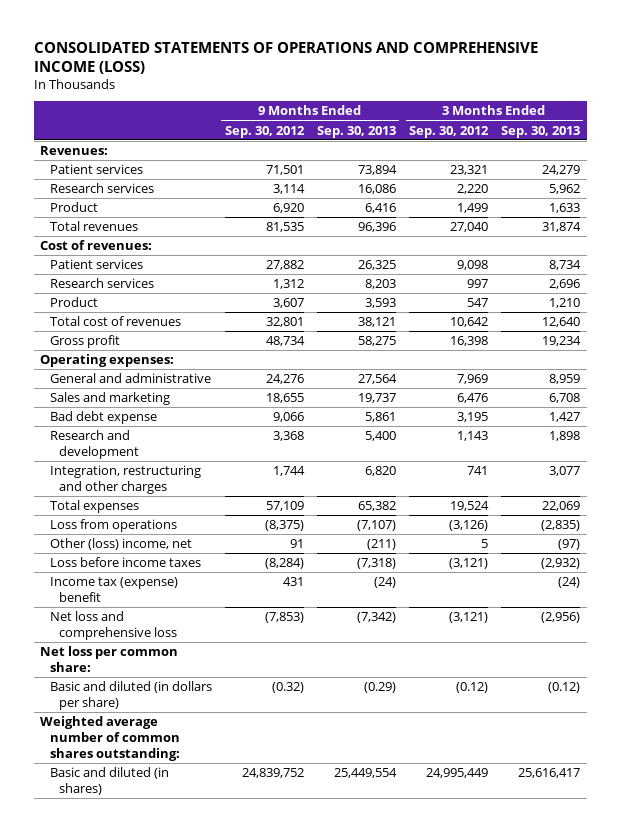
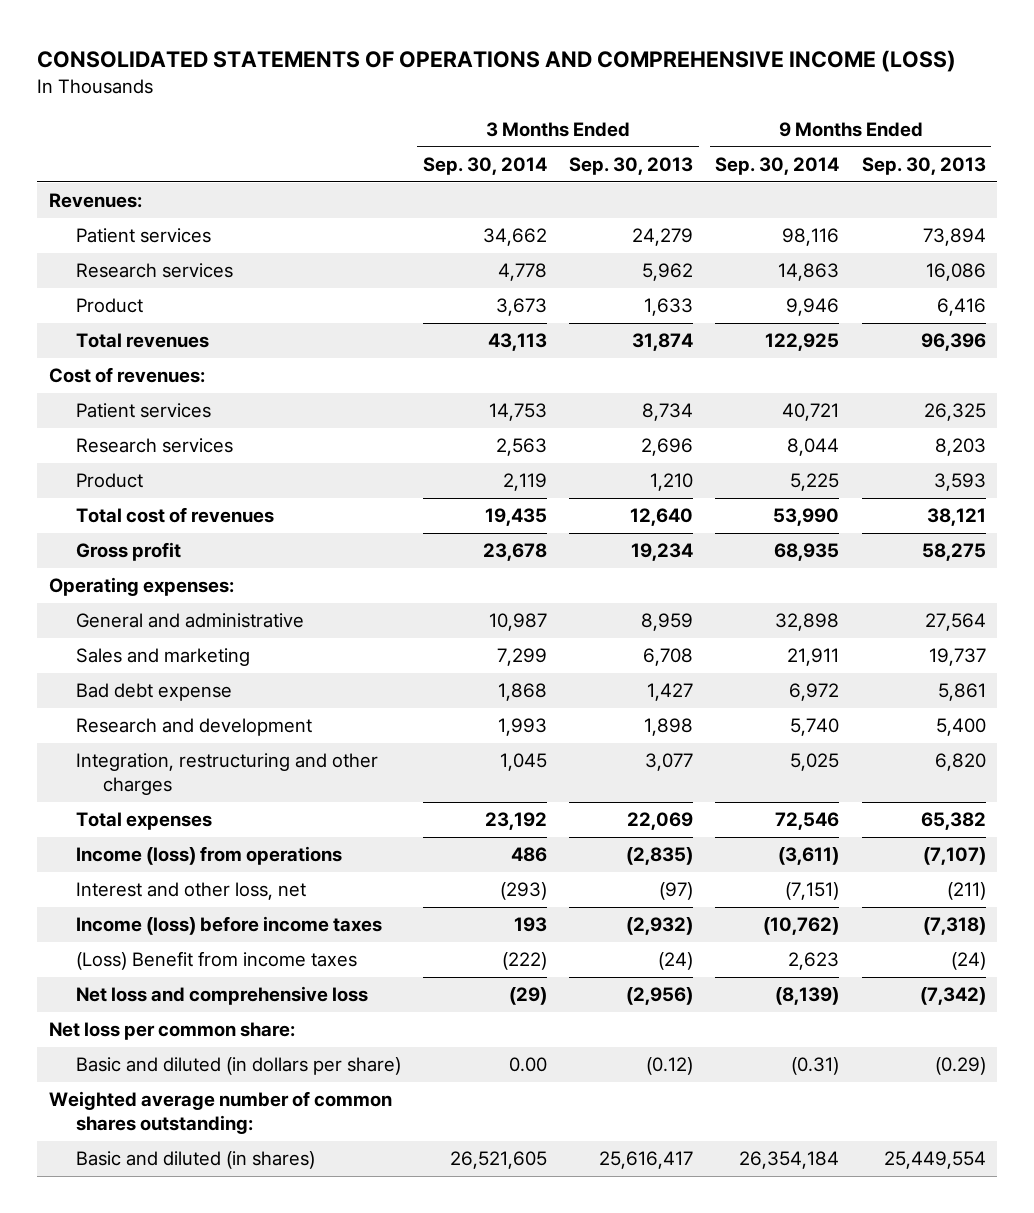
[224,125,305,138] Sep. 30, 2012 -> none
[408,125,489,138] Sep. 30, 2012 -> none
none -> [422,157,547,176] Sep. 30, 2014
none -> [715,157,840,176] Sep. 30, 2014
[49,519,177,533] Loss from operations -> [75,846,342,866] Income (loss) from operations
[49,538,192,551] Other (loss) income, net -> [75,882,306,901] Interest and other loss, net
[49,557,201,568] Loss before income taxes -> [75,916,382,936] Income (loss) before income taxes
[49,577,178,602] Income tax (expense) benefit -> [75,951,357,971] (Loss) Benefit from income taxes

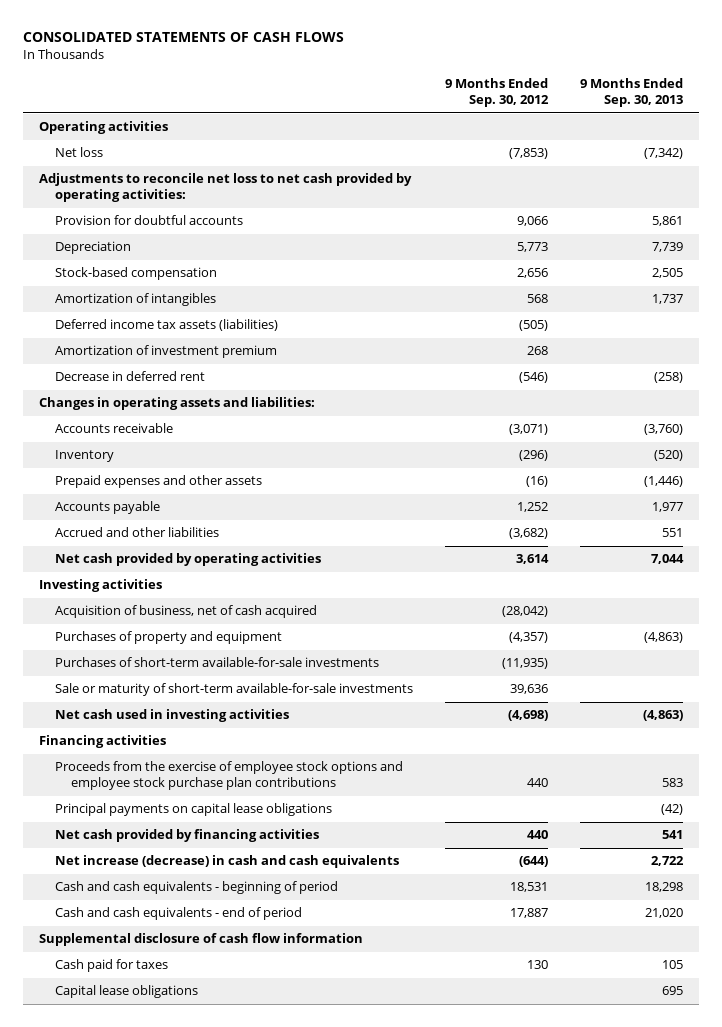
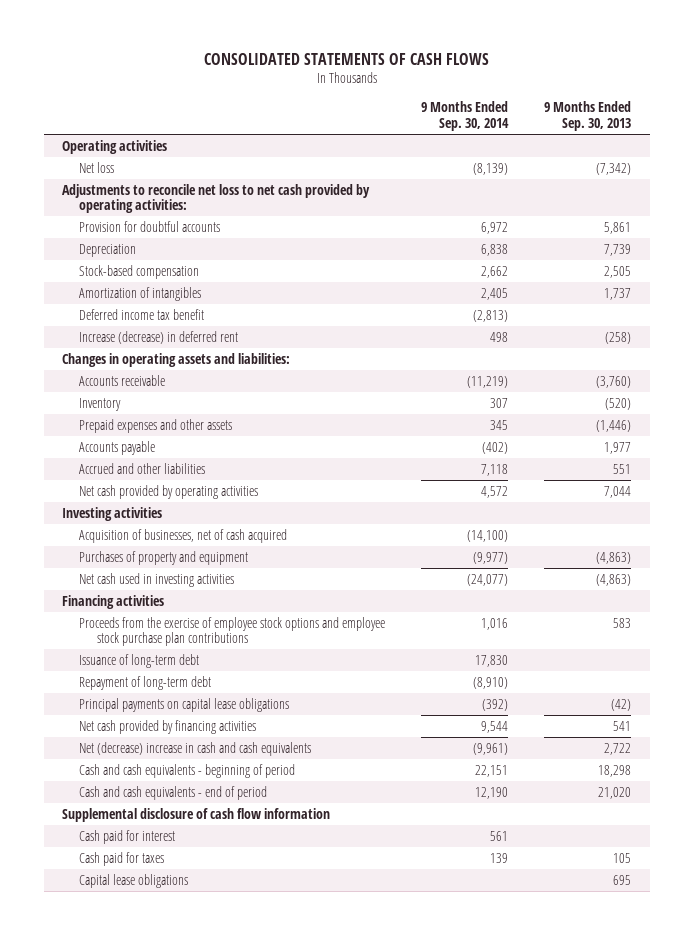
[445,78,550,108] 9 Months Ended Sep. 30, 2012 -> none
none -> [421,101,510,132] 9 Months Ended Sep. 30, 2014
[54,345,277,359] Amortization of investment premium -> none
[54,319,278,332] Deferred income tax assets (liabilities) -> [79,308,205,320] Deferred income tax benefit
[54,371,205,382] Decrease in deferred rent -> [79,330,239,344] Increase (decrease) in deferred rent
[54,605,317,619] Acquisition of business, net of cash acquired -> [79,528,288,543] Acquisition of businesses, net of cash acquired
[54,657,379,668] Purchases of short-term available-for-sale investments -> none
[54,683,413,697] Sale or maturity of short-term available-for-sale investments -> none
none -> [79,653,200,668] Issuance of long-term debt
none -> [79,675,212,690] Repayment of long-term debt
[54,855,399,869] Net increase (decrease) in cash and cash equivalents -> [79,741,312,756] Net (decrease) increase in cash and cash equivalents
none -> [79,829,176,844] Cash paid for interest

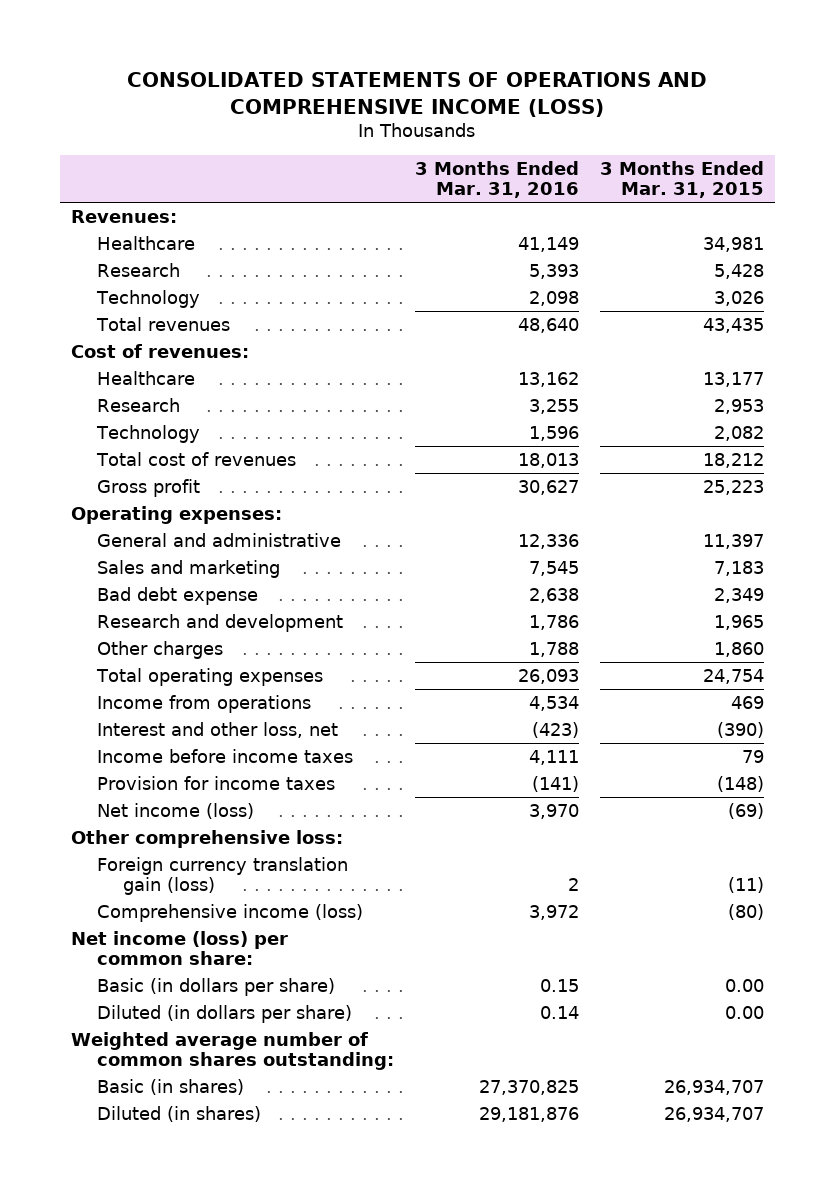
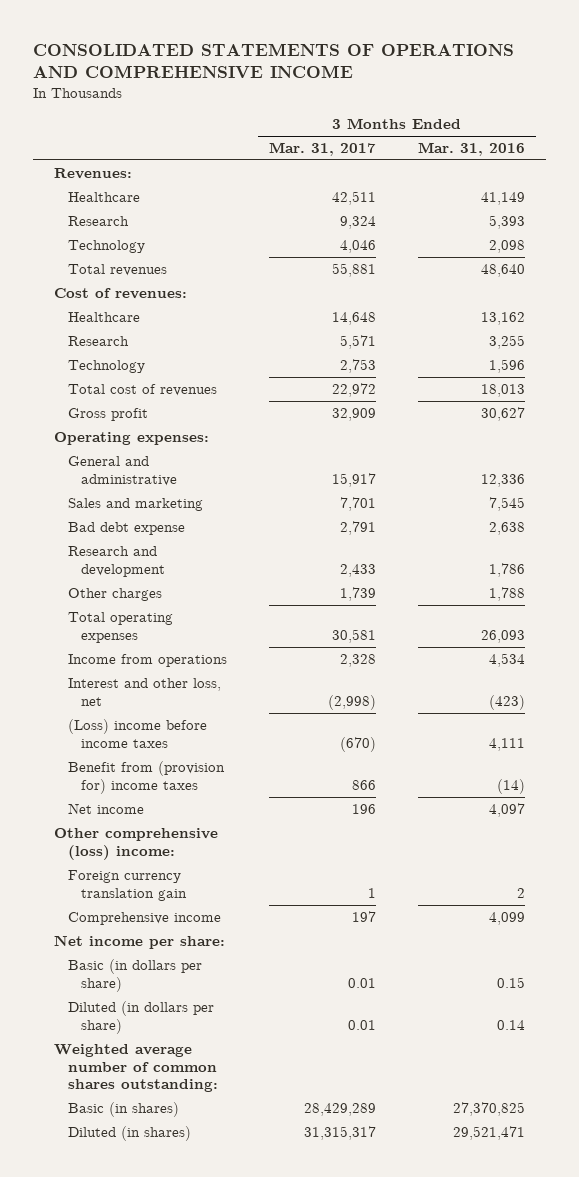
[127,72,708,117] CONSOLIDATED STATEMENTS OF OPERATIONS AND COMPREHENSIVE INCOME (LOSS) -> [33,42,515,79] CONSOLIDATED STATEMENTS OF OPERATIONS AND COMPREHENSIVE INCOME
[600,160,765,198] 3 Months Ended Mar. 31, 2015 -> none
none -> [268,142,376,157] Mar. 31, 2017
[96,748,353,763] Income before income taxes -> [67,718,207,748] (Loss) income before income taxes
[96,775,335,790] Provision for income taxes -> [67,760,225,794] Benefit from (provision for) income taxes
[531,775,579,792] (141) -> [497,778,526,794] (14)
[96,802,254,819] Net income (loss) -> [67,802,144,814] Net income
[528,803,579,819] 3,970 -> [489,802,526,817] 4,097
[70,829,343,848] Other comprehensive loss: -> [54,827,219,860] Other comprehensive (loss) income:
[96,856,348,896] Foreign currency translation gain (loss) -> [67,869,187,901] Foreign currency translation gain
[96,903,363,922] Comprehensive income (loss) -> [67,911,221,925] Comprehensive income
[528,904,579,920] 3,972 -> [489,911,526,925] 4,099
[70,930,288,966] Net income (loss) per common share: -> [54,934,226,949] Net income per share:
[478,1106,579,1122] 29,181,876 -> [453,1125,526,1140] 29,521,471

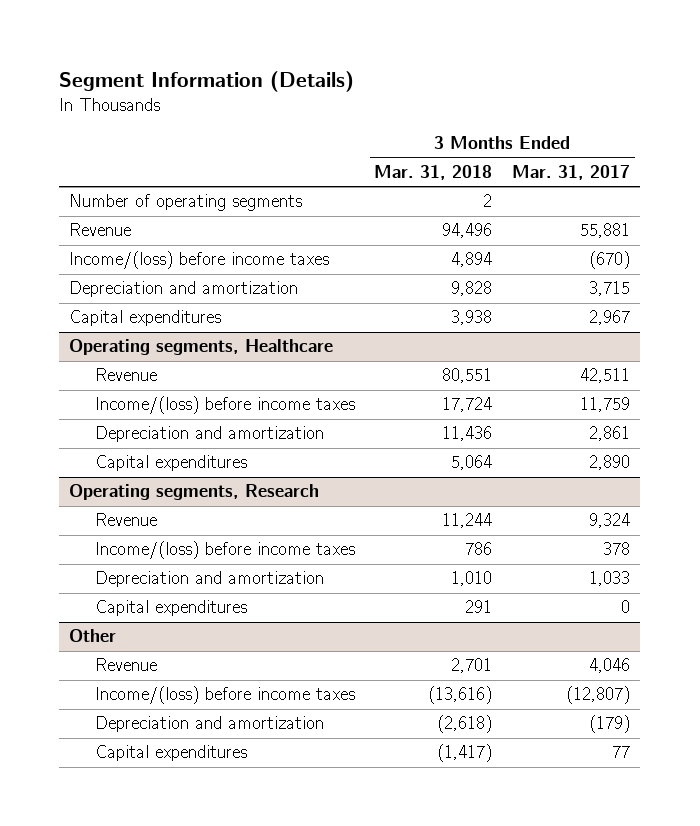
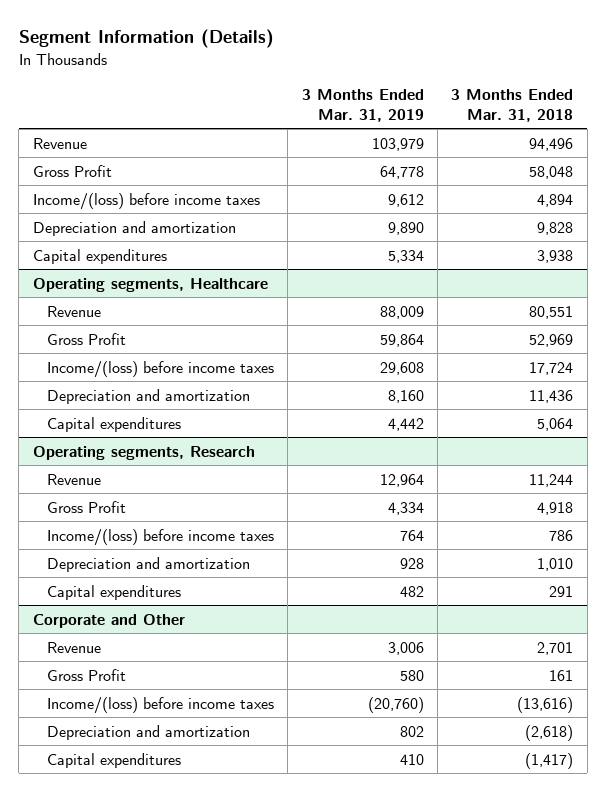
[512,164,631,180] Mar. 31, 2017 -> none
none -> [301,88,424,122] 3 Months Ended Mar. 31, 2019
[69,194,303,212] Number of operating segments -> none
none -> [32,164,112,177] Gross Profit
none -> [46,332,126,345] Gross Profit
none -> [46,500,126,513] Gross Profit
[69,629,117,643] Other -> none
none -> [32,613,185,628] Corporate and Other
none -> [46,668,126,681] Gross Profit

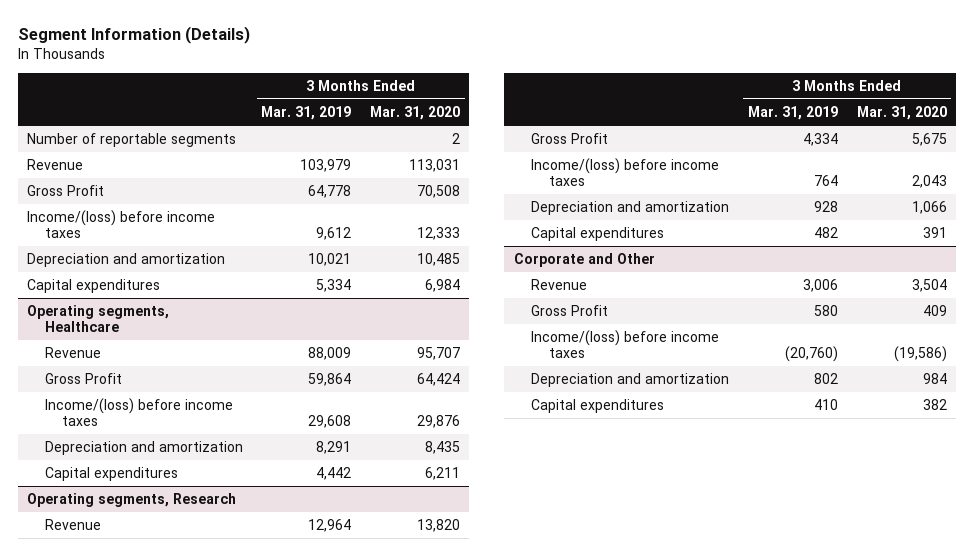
[451,88,574,122] 3 Months Ended Mar. 31, 2018 -> none
none -> [370,105,461,120] Mar. 31, 2020
none -> [27,133,237,148] Number of reportable segments
[387,221,424,235] 9,890 -> [308,253,352,267] 10,021
[387,389,424,403] 8,160 -> [316,441,352,455] 8,291

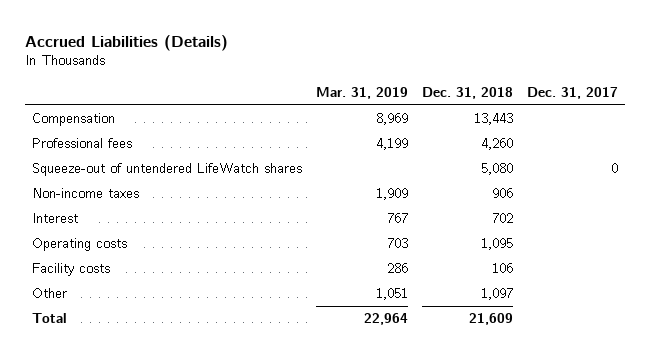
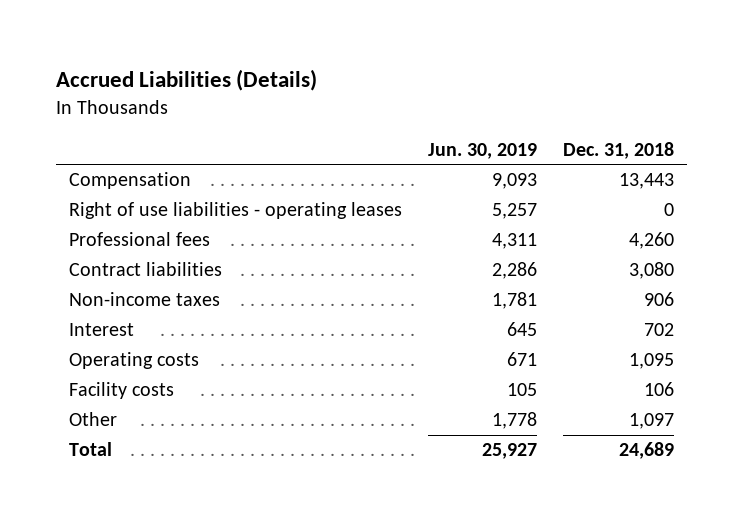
[316,86,409,99] Mar. 31, 2019 -> none
[527,86,619,99] Dec. 31, 2017 -> none
none -> [427,142,537,159] Jun. 30, 2019
none -> [68,202,402,220] Right of use liabilities - operating leases
[31,163,302,177] Squeeze-out of untendered LifeWatch shares -> none
none -> [68,262,222,277] Contract liabilities
[469,313,514,326] 21,609 -> [618,442,674,460] 24,689

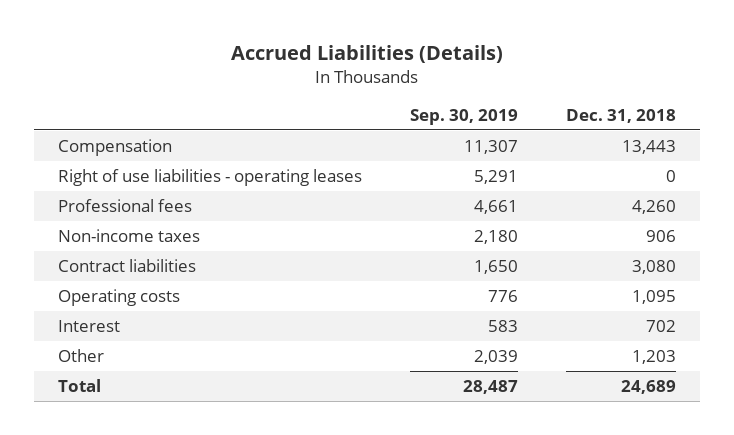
[427,142,537,159] Jun. 30, 2019 -> none
none -> [409,108,518,125] Sep. 30, 2019
[68,262,222,277] Contract liabilities -> [57,259,196,273] Contract liabilities
[68,382,174,400] Facility costs -> none
[68,323,134,337] Interest -> [57,320,120,333] Interest
[628,413,674,430] 1,097 -> [631,350,676,365] 1,203

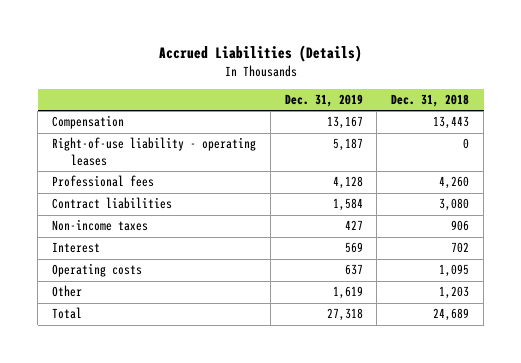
[409,108,518,125] Sep. 30, 2019 -> none
none -> [284,94,363,108] Dec. 31, 2019
[57,169,362,187] Right of use liabilities - operating leases -> [52,137,257,166] Right-of-use liability - operating leases
[57,229,200,243] Non-income taxes -> [52,219,149,232] Non-income taxes
[57,289,180,307] Operating costs -> [52,263,143,278] Operating costs

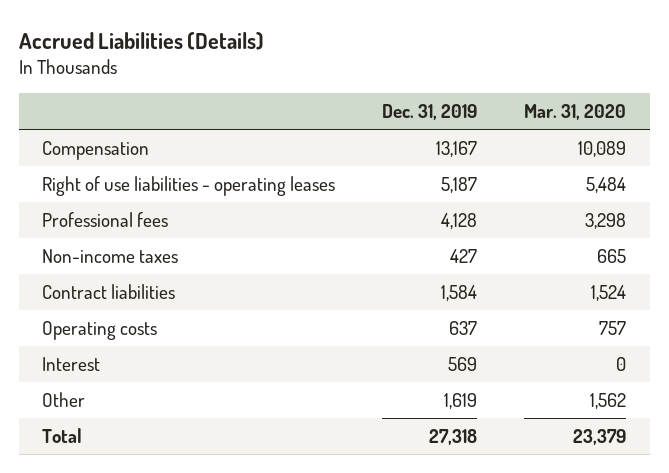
[391,94,470,108] Dec. 31, 2018 -> none
none -> [524,104,627,121] Mar. 31, 2020
[52,137,257,166] Right-of-use liability - operating leases -> [42,175,336,196] Right of use liabilities - operating leases
[52,197,173,210] Contract liabilities -> [42,283,176,299] Contract liabilities
[52,242,101,254] Interest -> [42,356,101,371] Interest

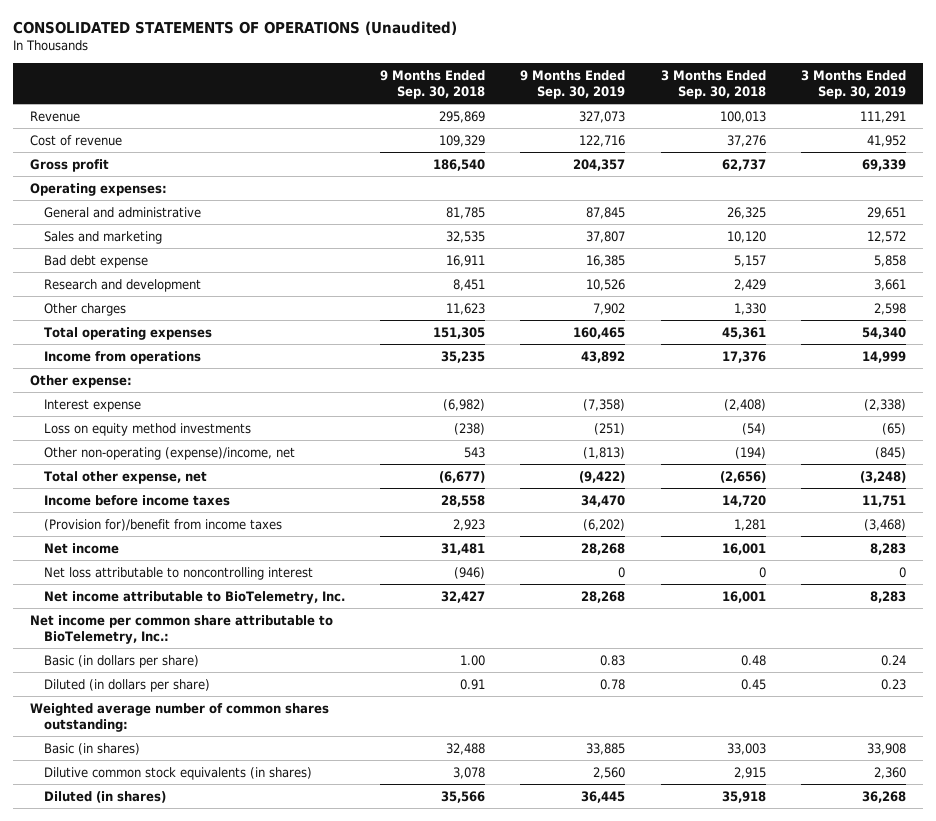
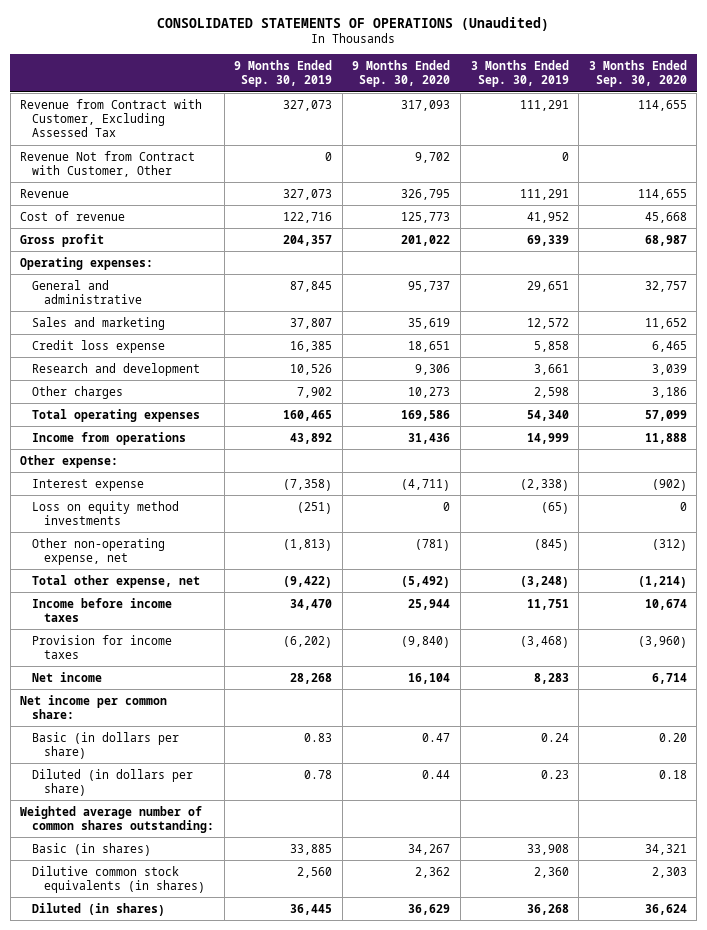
[379,69,485,100] 9 Months Ended Sep. 30, 2018 -> none
[660,69,766,100] 3 Months Ended Sep. 30, 2018 -> none
none -> [352,59,451,88] 9 Months Ended Sep. 30, 2020
none -> [588,59,687,88] 3 Months Ended Sep. 30, 2020
none -> [20,98,203,138] Revenue from Contract with Customer, Excluding Assessed Tax
none -> [20,150,196,177] Revenue Not from Contract with Customer, Other
[43,254,148,268] Bad debt expense -> [32,339,166,353] Credit loss expense
[43,446,295,460] Other non-operating (expense)/income, net -> [32,537,166,565] Other non-operating expense, net
[43,518,282,531] (Provision for)/benefit from income taxes -> [32,634,173,659] Provision for income taxes
[43,566,313,580] Net loss attributable to noncontrolling interest -> none
[43,590,345,604] Net income attributable to BioTelemetry, Inc. -> none
[30,614,334,644] Net income per common share attributable to BioTelemetry, Inc.: -> [20,694,168,719] Net income per common share:

